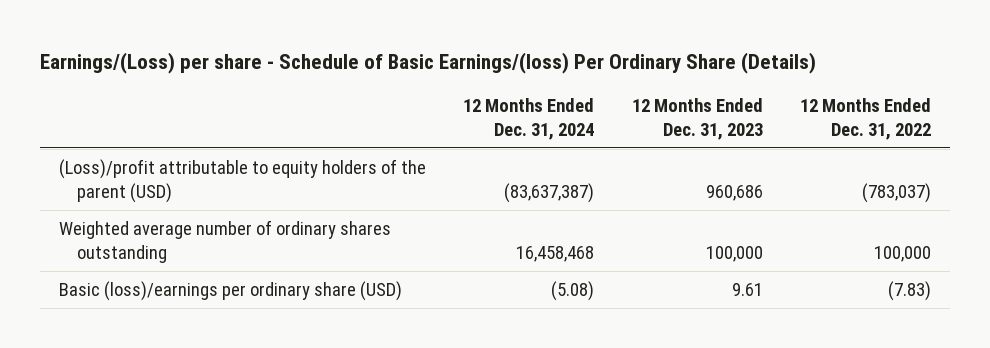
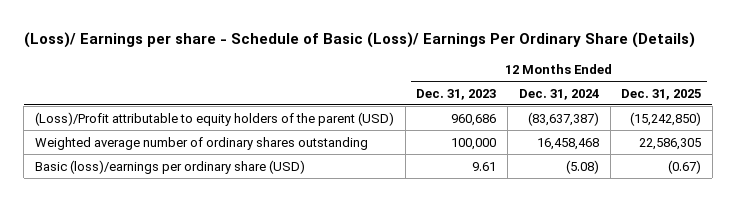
[40,51,817,74] Earnings/(Loss) per share - Schedule of Basic Earnings/(loss) Per Ordinary Share (Details) -> [23,32,695,49] (Loss)/ Earnings per share - Schedule of Basic (Loss)/ Earnings Per Ordinary Share (Details)
[800,97,932,140] 12 Months Ended Dec. 31, 2022 -> none
none -> [621,88,702,100] Dec. 31, 2025
[59,158,427,203] (Loss)/profit attributable to equity holders of the parent (USD) -> [34,111,394,126] (Loss)/Profit attributable to equity holders of the parent (USD)

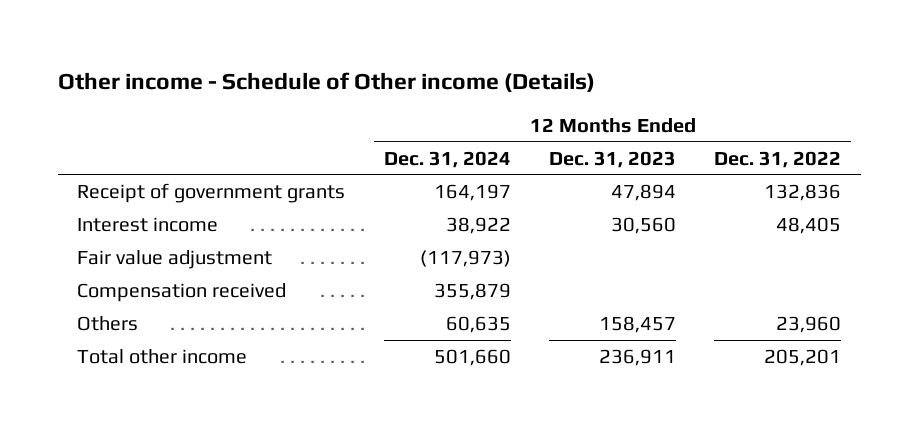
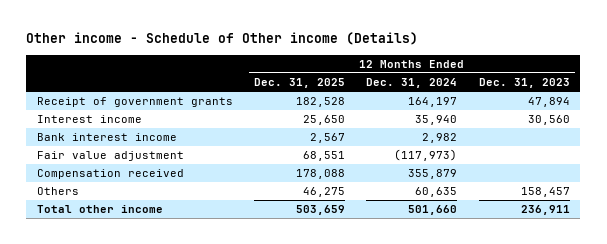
[714,150,842,168] Dec. 31, 2022 -> none
none -> [254,78,346,89] Dec. 31, 2025
[445,216,511,234] 38,922 -> [415,115,458,126] 35,940
none -> [36,133,177,142] Bank interest income

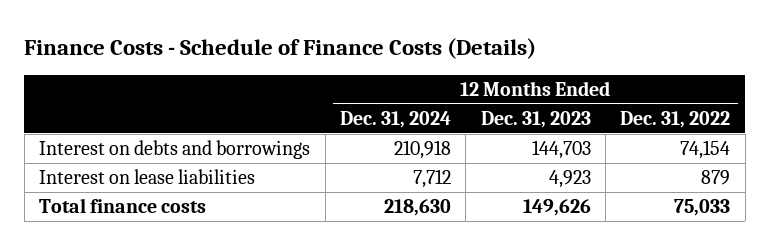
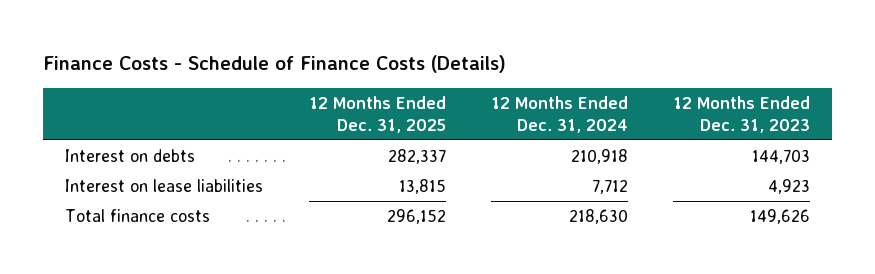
[620,111,731,129] Dec. 31, 2022 -> none
none -> [308,95,446,133] 12 Months Ended Dec. 31, 2025
[39,140,311,160] Interest on debts and borrowings -> [65,148,196,162] Interest on debts

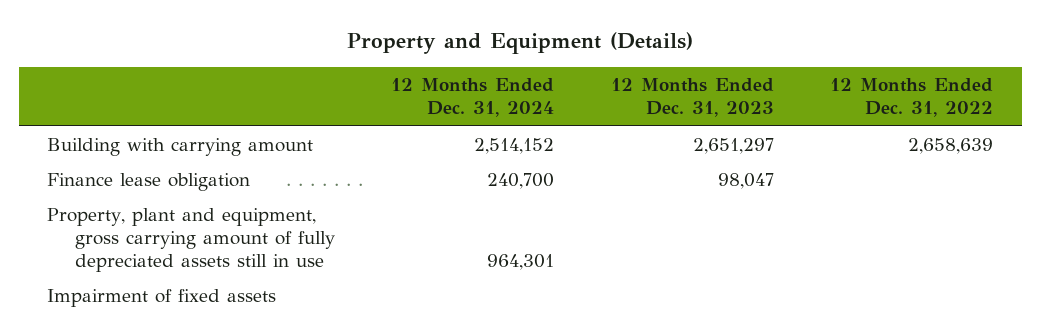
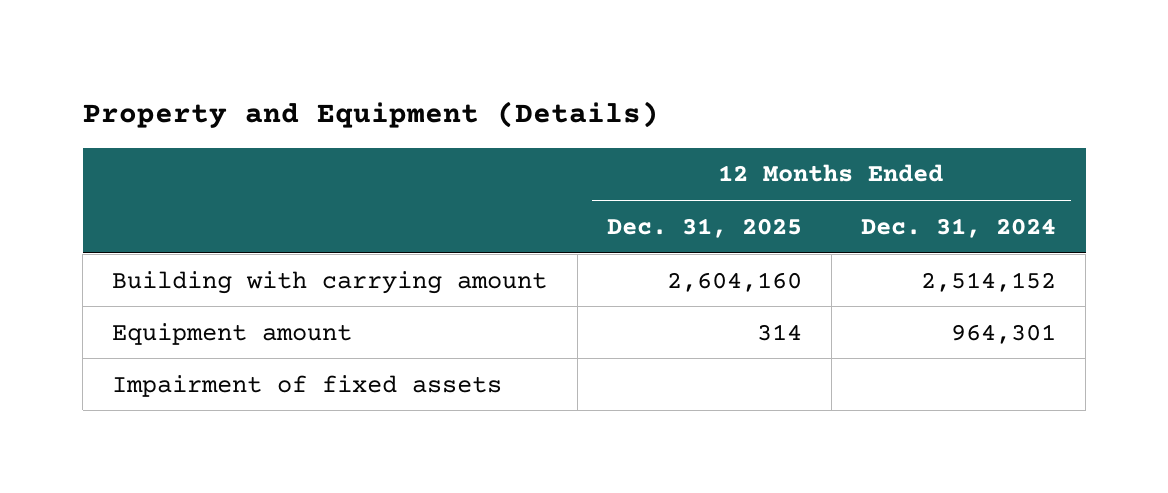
[610,78,774,118] 12 Months Ended Dec. 31, 2023 -> none
[830,78,994,118] 12 Months Ended Dec. 31, 2022 -> none
none -> [606,217,802,238] Dec. 31, 2025
[47,173,251,192] Finance lease obligation -> none
[47,208,336,273] Property, plant and equipment, gross carrying amount of fully depreciated assets still in use -> [112,322,353,345] Equipment amount

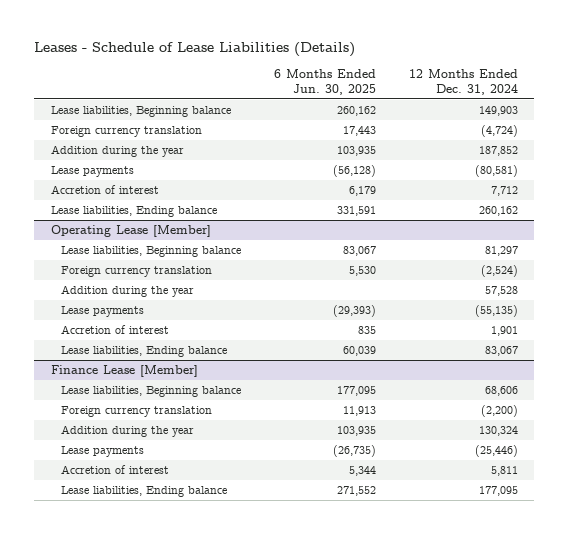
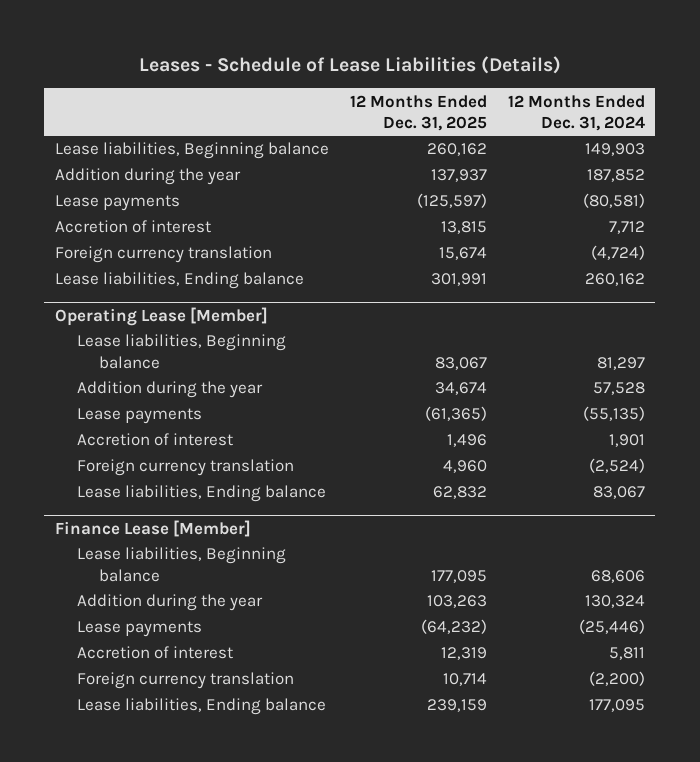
[274,68,377,95] 6 Months Ended Jun. 30, 2025 -> none
none -> [349,94,487,131] 12 Months Ended Dec. 31, 2025
[50,126,202,138] Foreign currency translation -> [54,246,272,264] Foreign currency translation
[61,266,213,278] Foreign currency translation -> [77,459,295,477] Foreign currency translation
[61,406,213,418] Foreign currency translation -> [77,672,295,690] Foreign currency translation

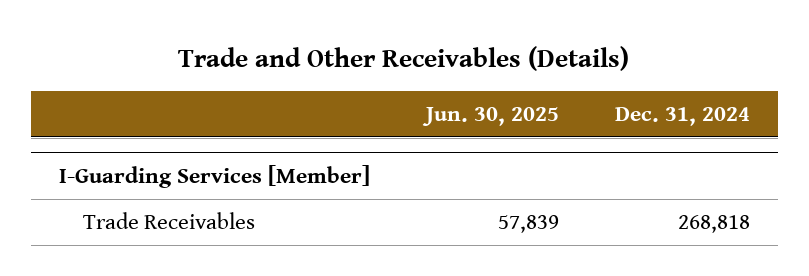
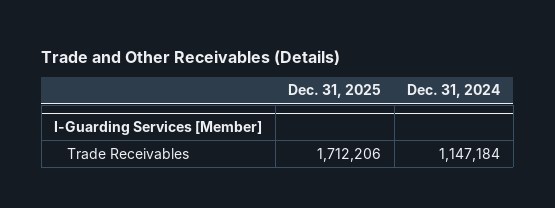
[421,106,559,126] Jun. 30, 2025 -> none
none -> [288,84,382,99] Dec. 31, 2025
[677,215,750,234] 268,818 -> [439,147,501,162] 1,147,184

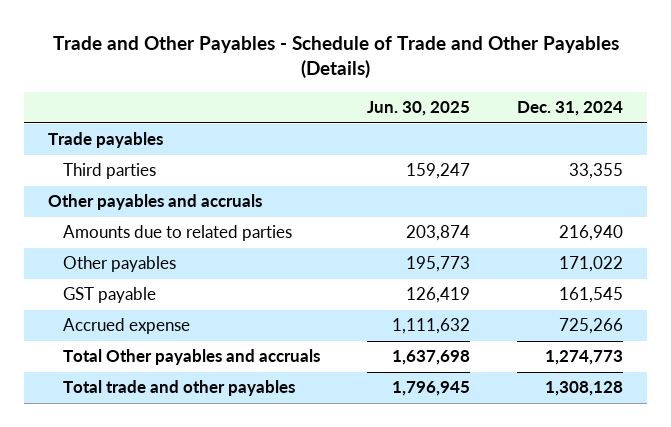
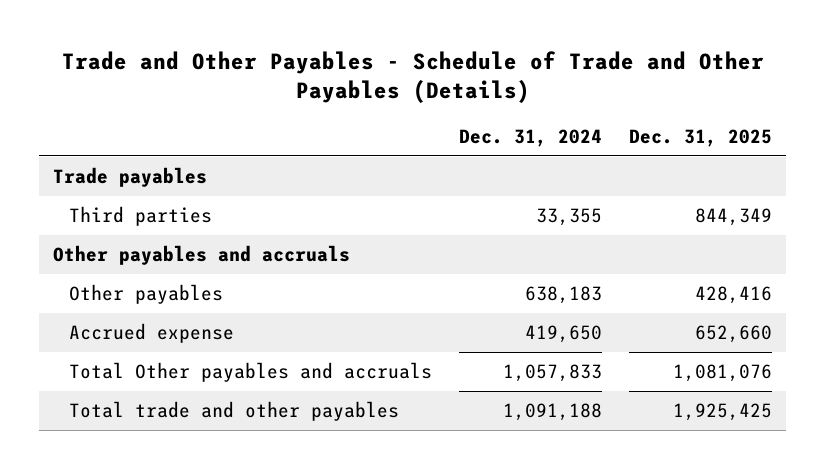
[367,101,471,117] Jun. 30, 2025 -> none
none -> [629,129,773,148] Dec. 31, 2025
[62,225,292,242] Amounts due to related parties -> none
[62,287,156,304] GST payable -> none
[559,256,624,273] 171,022 -> [525,285,603,304] 638,183
[559,318,624,335] 725,266 -> [525,324,603,343] 419,650
[545,350,624,366] 1,274,773 -> [503,363,603,382] 1,057,833
[545,381,624,397] 1,308,128 -> [503,402,603,421] 1,091,188

